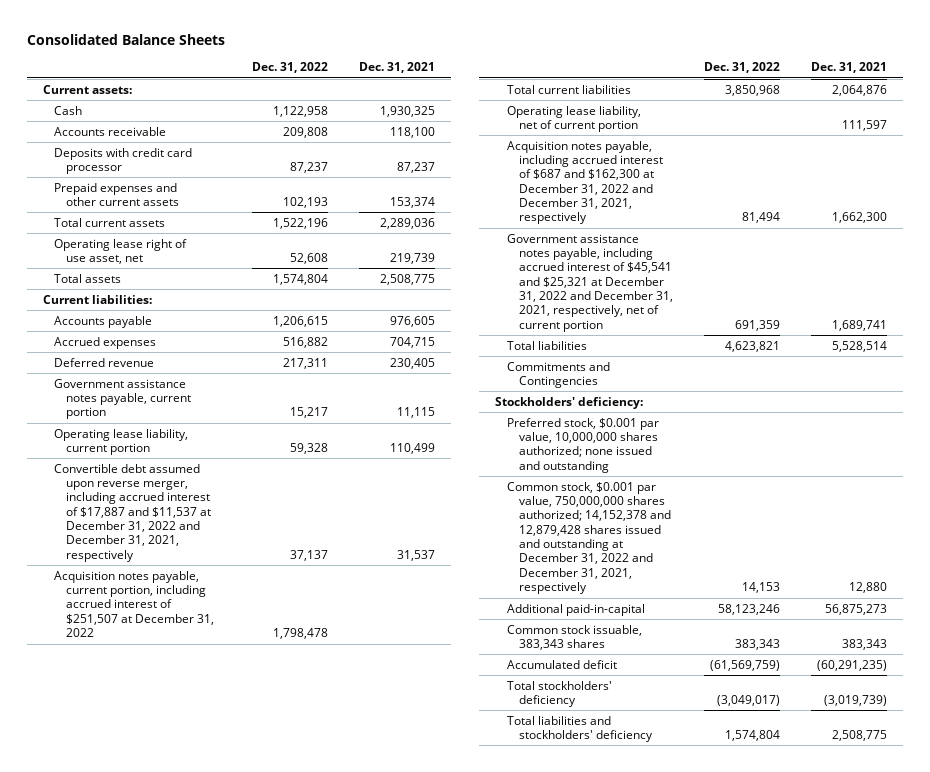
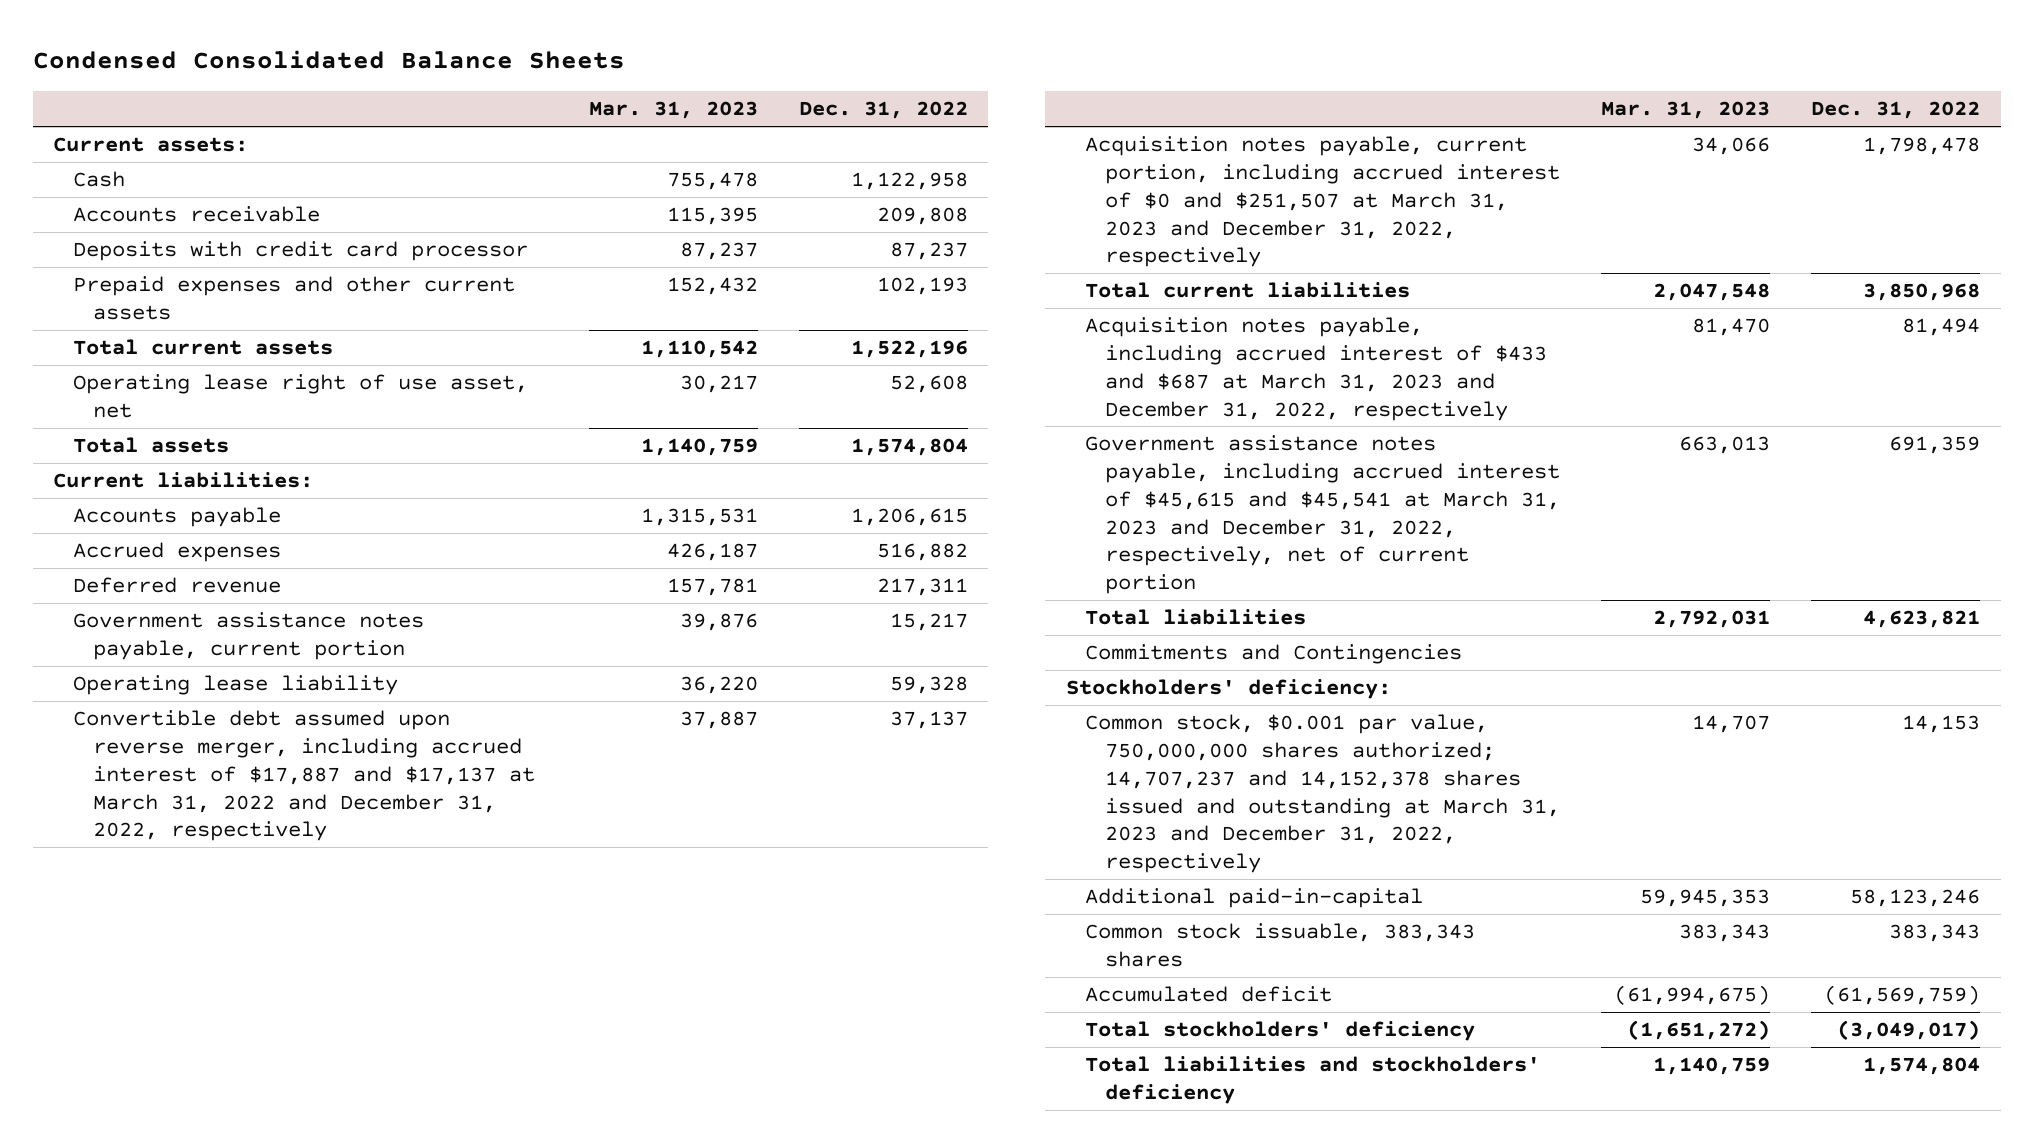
[27,33,226,45] Consolidated Balance Sheets -> [32,50,625,70] Condensed Consolidated Balance Sheets
[358,62,435,74] Dec. 31, 2021 -> none
none -> [588,101,758,120] Mar. 31, 2023
[54,428,189,456] Operating lease liability, current portion -> [73,675,399,696] Operating lease liability
[54,463,212,562] Convertible debt assumed upon reverse merger, including accrued interest of $17,887 and $11,537 at December 31, 2022 and December 31, 2021, respectively -> [73,710,535,842] Convertible debt assumed upon reverse merger, including accrued interest of $17,887 and $17,137 at March 31, 2022 and December 31, 2022, respectively
[54,570,215,638] Acquisition notes payable, current portion, including accrued interest of $251,507 at December 31, 2022 -> [1085,136,1561,268] Acquisition notes payable, current portion, including accrued interest of $0 and $251,507 at March 31, 2023 and December 31, 2022, respectively
[506,105,641,133] Operating lease liability, net of current portion -> none
[506,140,663,225] Acquisition notes payable, including accrued interest of $687 and $162,300 at December 31, 2022 and December 31, 2021, respectively -> [1085,317,1548,421] Acquisition notes payable, including accrued interest of $433 and $687 at March 31, 2023 and December 31, 2022, respectively
[506,233,673,332] Government assistance notes payable, including accrued interest of $45,541 and $25,321 at December 31, 2022 and December 31, 2021, respectively, net of current portion -> [1085,435,1561,595] Government assistance notes payable, including accrued interest of $45,615 and $45,541 at March 31, 2023 and December 31, 2022, respectively, net of current portion
[506,417,659,473] Preferred stock, $0.001 par value, 10,000,000 shares authorized; none issued and outstanding -> none
[506,481,671,595] Common stock, $0.001 par value, 750,000,000 shares authorized; 14,152,378 and 12,879,428 shares issued and outstanding at December 31, 2022 and December 31, 2021, respectively -> [1085,714,1561,874] Common stock, $0.001 par value, 750,000,000 shares authorized; 14,707,237 and 14,152,378 shares issued and outstanding at March 31, 2023 and December 31, 2022, respectively

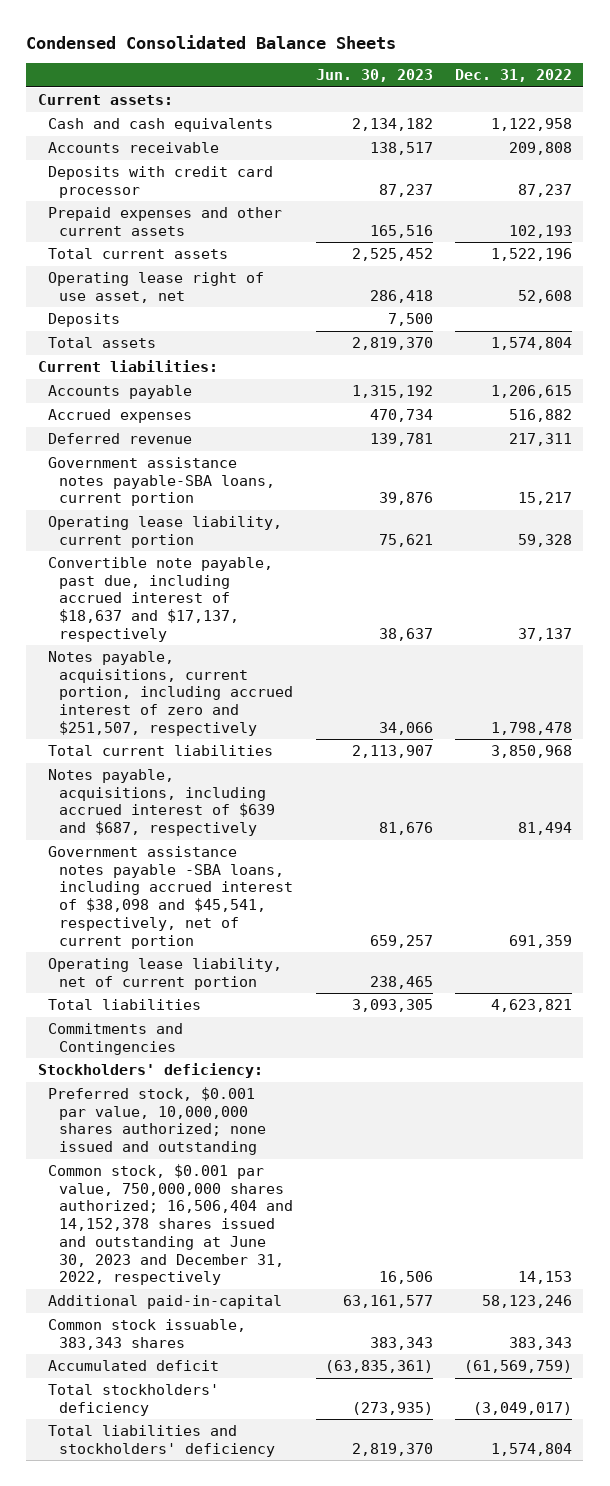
[588,101,758,120] Mar. 31, 2023 -> none
none -> [315,68,433,82] Jun. 30, 2023
[73,171,126,188] Cash -> [48,118,274,133] Cash and cash equivalents
none -> [48,313,121,328] Deposits
[73,612,425,661] Government assistance notes payable, current portion -> [48,457,275,507] Government assistance notes payable-SBA loans, current portion
[73,675,399,696] Operating lease liability -> [48,516,283,548] Operating lease liability, current portion
[73,710,535,842] Convertible debt assumed upon reverse merger, including accrued interest of $17,887 and $17,137 at March 31, 2022 and December 31, 2022, respectively -> [48,557,274,642] Convertible note payable, past due, including accrued interest of $18,637 and $17,137, respectively
[1085,136,1561,268] Acquisition notes payable, current portion, including accrued interest of $0 and $251,507 at March 31, 2023 and December 31, 2022, respectively -> [48,651,293,736] Notes payable, acquisitions, current portion, including accrued interest of zero and $251,507, respectively
[1085,317,1548,421] Acquisition notes payable, including accrued interest of $433 and $687 at March 31, 2023 and December 31, 2022, respectively -> [48,769,275,837] Notes payable, acquisitions, including accrued interest of $639 and $687, respectively
[1085,435,1561,595] Government assistance notes payable, including accrued interest of $45,615 and $45,541 at March 31, 2023 and December 31, 2022, respectively, net of current portion -> [48,846,293,949] Government assistance notes payable -SBA loans, including accrued interest of $38,098 and $45,541, respectively, net of current portion
none -> [48,958,283,990] Operating lease liability, net of current portion
none -> [48,1087,266,1156] Preferred stock, $0.001 par value, 10,000,000 shares authorized; none issued and outstanding
[1085,714,1561,874] Common stock, $0.001 par value, 750,000,000 shares authorized; 14,707,237 and 14,152,378 shares issued and outstanding at March 31, 2023 and December 31, 2022, respectively -> [48,1164,293,1286] Common stock, $0.001 par value, 750,000,000 shares authorized; 16,506,404 and 14,152,378 shares issued and outstanding at June 30, 2023 and December 31, 2022, respectively

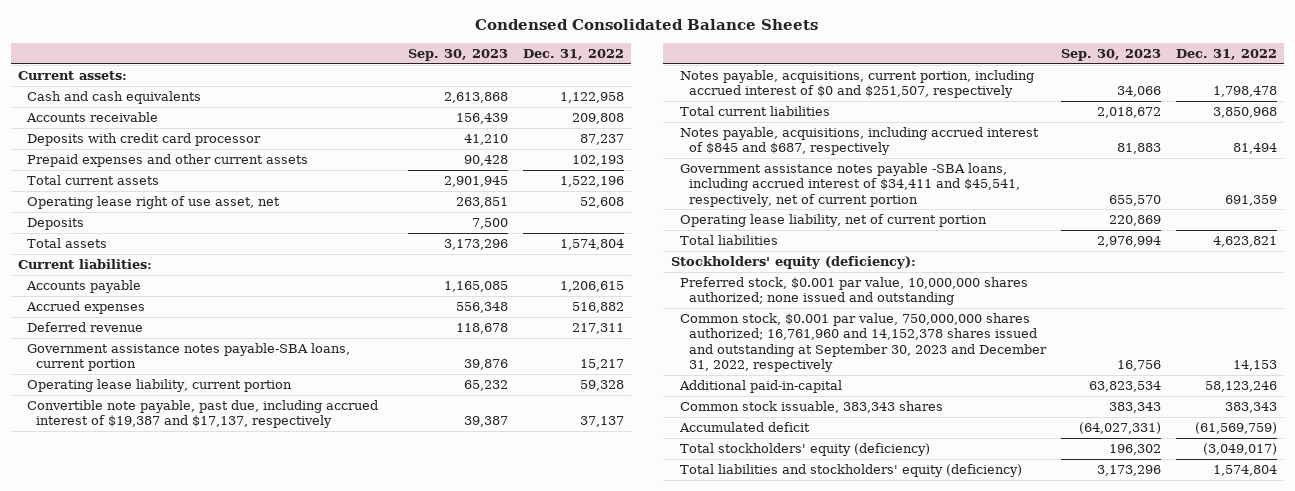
[315,68,433,82] Jun. 30, 2023 -> none
none -> [408,49,509,62] Sep. 30, 2023
[48,557,274,642] Convertible note payable, past due, including accrued interest of $18,637 and $17,137, respectively -> [27,400,379,429] Convertible note payable, past due, including accrued interest of $19,387 and $17,137, respectively
[48,651,293,736] Notes payable, acquisitions, current portion, including accrued interest of zero and $251,507, respectively -> [679,70,1034,99] Notes payable, acquisitions, current portion, including accrued interest of $0 and $251,507, respectively
[48,769,275,837] Notes payable, acquisitions, including accrued interest of $639 and $687, respectively -> [679,127,1039,156] Notes payable, acquisitions, including accrued interest of $845 and $687, respectively
[48,846,293,949] Government assistance notes payable -SBA loans, including accrued interest of $38,098 and $45,541, respectively, net of current portion -> [679,163,1021,207] Government assistance notes payable -SBA loans, including accrued interest of $34,411 and $45,541, respectively, net of current portion
[48,1023,184,1055] Commitments and Contingencies -> none
[37,1063,263,1079] Stockholders' deficiency: -> [670,256,916,270] Stockholders' equity (deficiency):
[48,1164,293,1286] Common stock, $0.001 par value, 750,000,000 shares authorized; 16,506,404 and 14,152,378 shares issued and outstanding at June 30, 2023 and December 31, 2022, respectively -> [679,313,1048,372] Common stock, $0.001 par value, 750,000,000 shares authorized; 16,761,960 and 14,152,378 shares issued and outstanding at September 30, 2023 and December 31, 2022, respectively
[48,1384,220,1416] Total stockholders' deficiency -> [679,443,930,457] Total stockholders' equity (deficiency)
[48,1425,275,1457] Total liabilities and stockholders' deficiency -> [679,464,1022,478] Total liabilities and stockholders' equity (deficiency)

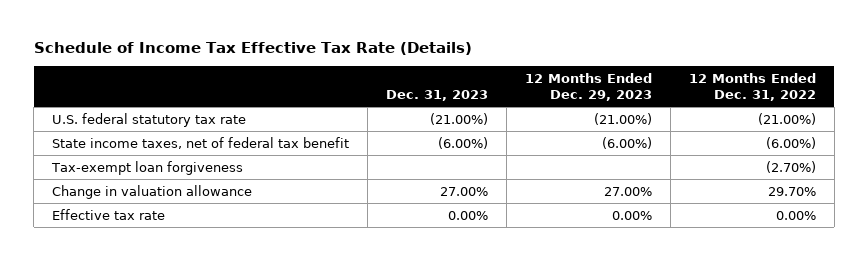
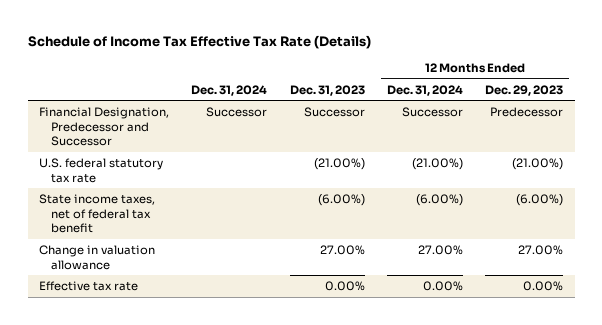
[688,72,816,101] 12 Months Ended Dec. 31, 2022 -> none
none -> [191,84,268,96] Dec. 31, 2024
none -> [387,84,464,96] Dec. 31, 2024
none -> [38,107,169,147] Financial Designation, Predecessor and Successor
[51,160,244,175] Tax-exempt loan forgiveness -> none

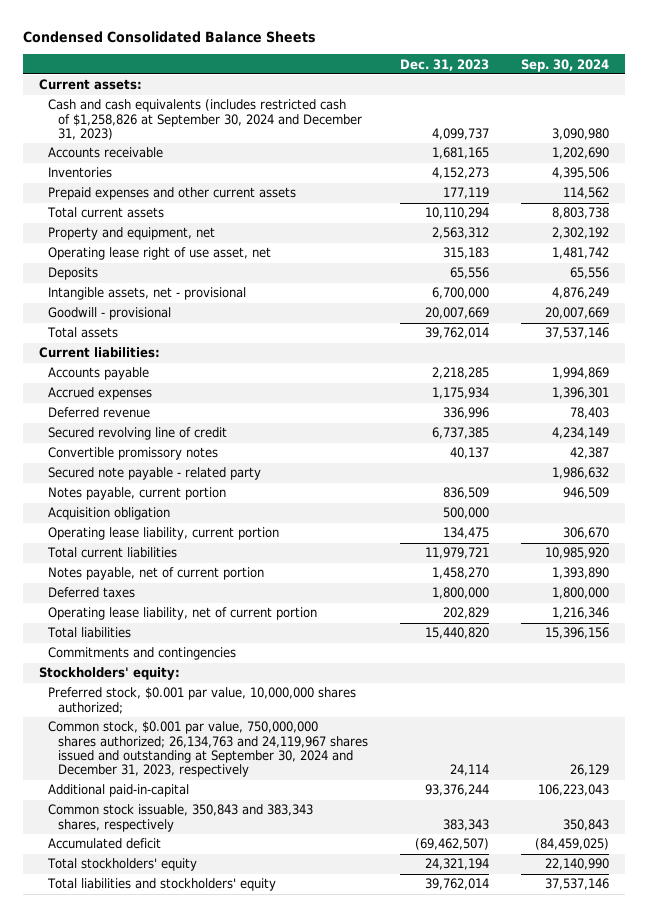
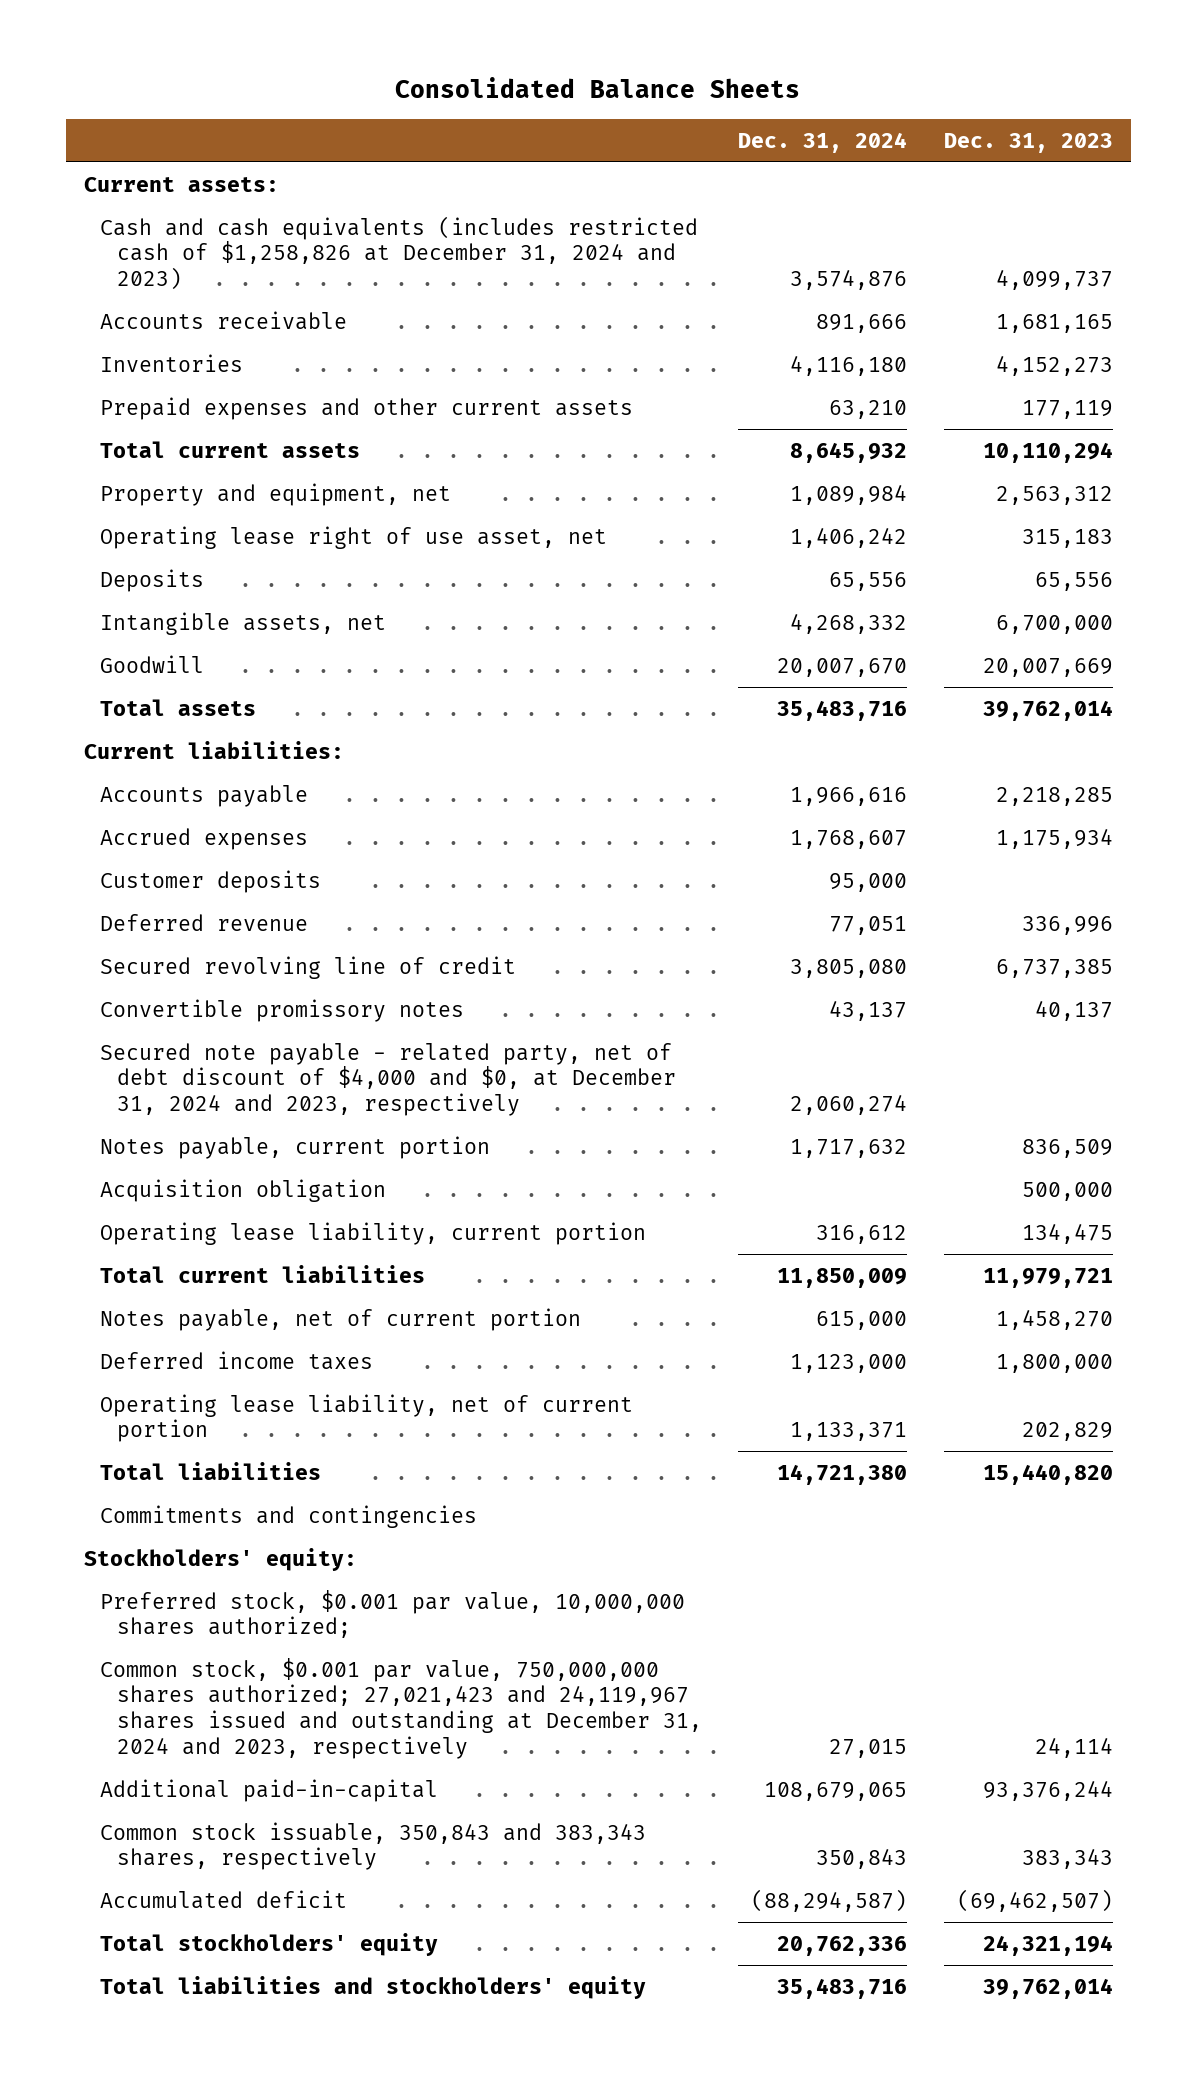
[23,31,317,44] Condensed Consolidated Balance Sheets -> [395,77,801,99] Consolidated Balance Sheets
[520,58,609,72] Sep. 30, 2024 -> none
none -> [738,132,908,154] Dec. 31, 2024
[48,99,362,140] Cash and cash equivalents (includes restricted cash of $1,258,826 at September 30, 2024 and December 31, 2023) -> [100,215,699,291] Cash and cash equivalents (includes restricted cash of $1,258,826 at December 31, 2024 and 2023)
[48,287,247,301] Intangible assets, net - provisional -> [100,611,387,635] Intangible assets, net
[48,307,172,321] Goodwill - provisional -> [100,654,205,673] Goodwill
none -> [100,869,322,893] Customer deposits
[48,467,262,481] Secured note payable - related party -> [100,1042,676,1117] Secured note payable - related party, net of debt discount of $4,000 and $0, at December 31, 2024 and 2023, respectively
[48,587,136,599] Deferred taxes -> [100,1350,374,1370] Deferred income taxes
[48,721,368,778] Common stock, $0.001 par value, 750,000,000 shares authorized; 26,134,763 and 24,119,967 shares issued and outstanding at September 30, 2024 and December 31, 2023, respectively -> [100,1657,702,1759] Common stock, $0.001 par value, 750,000,000 shares authorized; 27,021,423 and 24,119,967 shares issued and outstanding at December 31, 2024 and 2023, respectively

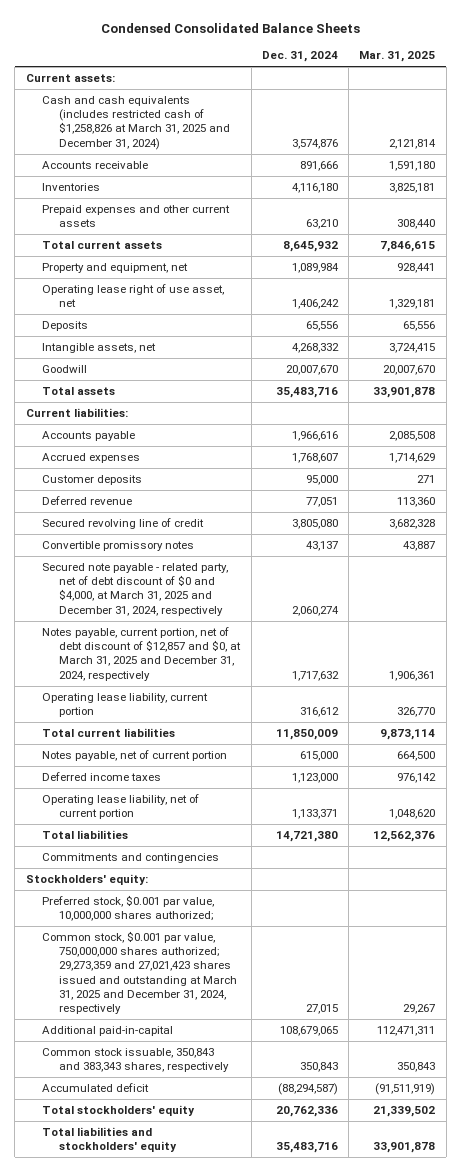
[395,77,801,99] Consolidated Balance Sheets -> [100,22,360,33] Condensed Consolidated Balance Sheets
[943,133,1113,154] Dec. 31, 2023 -> none
none -> [359,51,436,63] Mar. 31, 2025
[100,215,699,291] Cash and cash equivalents (includes restricted cash of $1,258,826 at December 31, 2024 and 2023) -> [42,96,231,150] Cash and cash equivalents (includes restricted cash of $1,258,826 at March 31, 2025 and December 31, 2024)
[100,1178,387,1202] Acquisition obligation -> none
[100,1042,676,1117] Secured note payable - related party, net of debt discount of $4,000 and $0, at December 31, 2024 and 2023, respectively -> [42,563,229,616] Secured note payable - related party, net of debt discount of $0 and $4,000, at March 31, 2025 and December 31, 2024, respectively
[100,1135,491,1159] Notes payable, current portion -> [42,627,242,681] Notes payable, current portion, net of debt discount of $12,857 and $0, at March 31, 2025 and December 31, 2024, respectively
[100,1657,702,1759] Common stock, $0.001 par value, 750,000,000 shares authorized; 27,021,423 and 24,119,967 shares issued and outstanding at December 31, 2024 and 2023, respectively -> [42,931,238,1014] Common stock, $0.001 par value, 750,000,000 shares authorized; 29,273,359 and 27,021,423 shares issued and outstanding at March 31, 2025 and December 31, 2024, respectively

